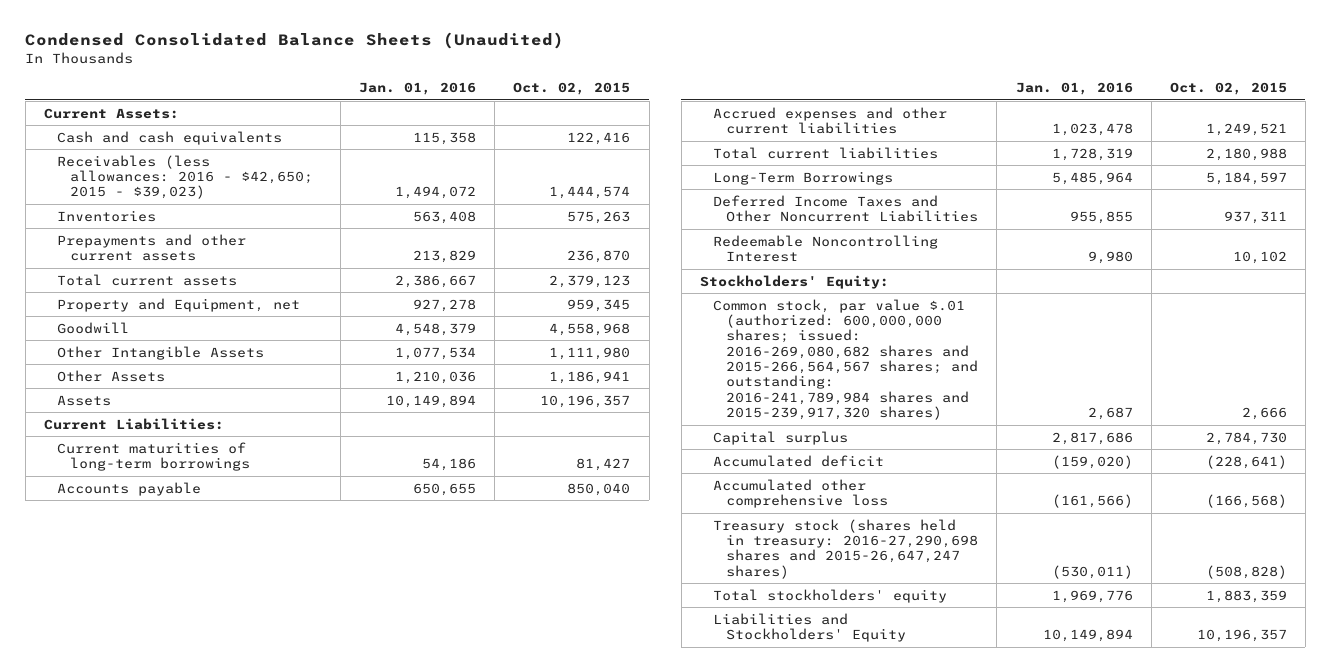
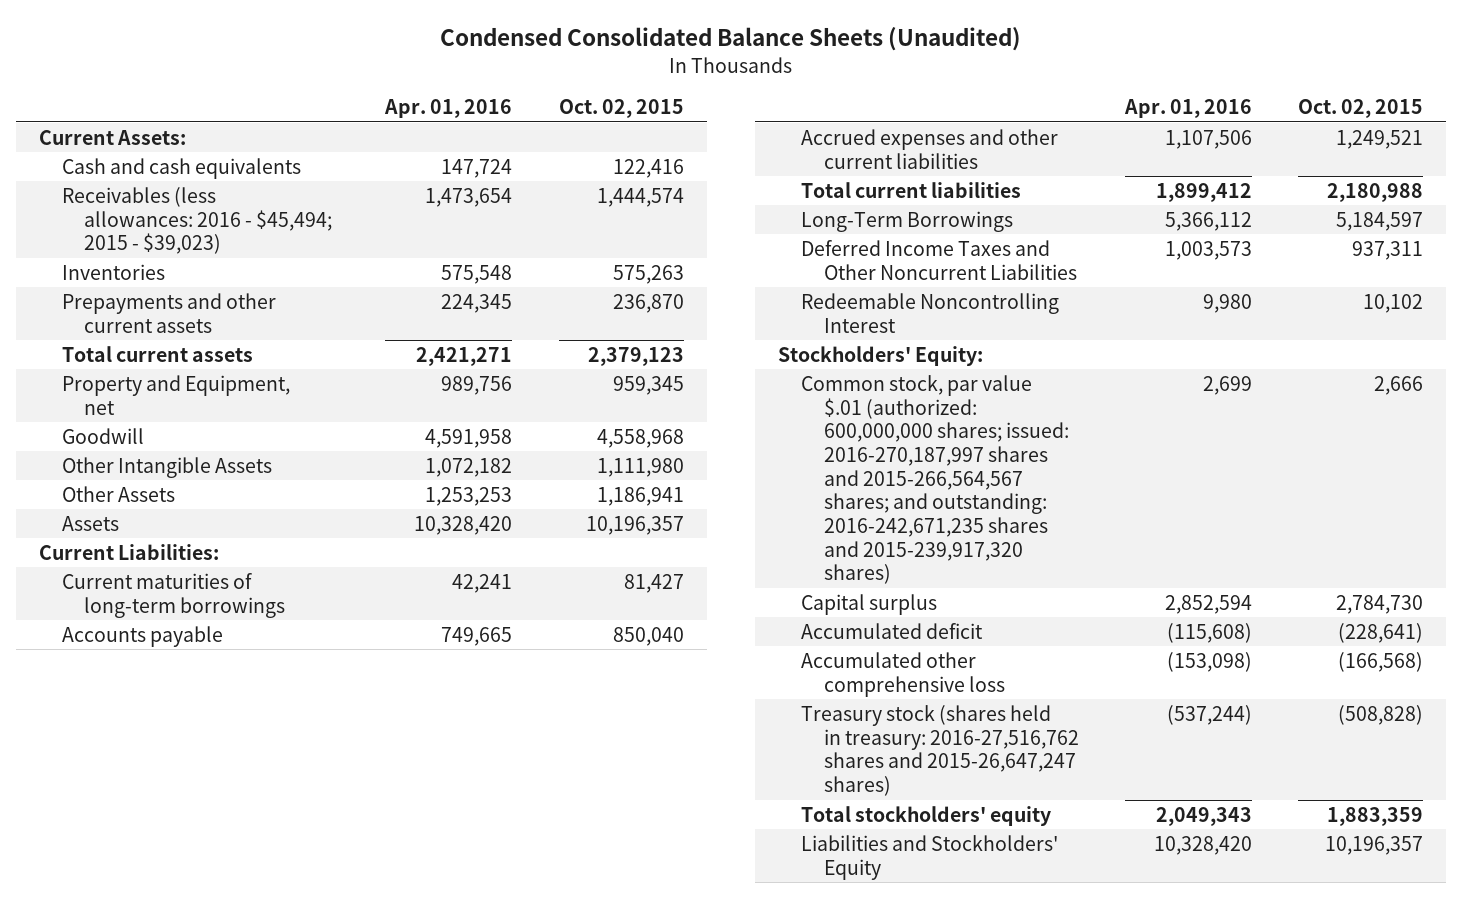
[359,82,477,96] Jan. 01, 2016 -> none
none -> [384,99,513,119] Apr. 01, 2016
[56,154,313,200] Receivables (less allowances: 2016 - $42,650; 2015 - $39,023) -> [61,186,333,255] Receivables (less allowances: 2016 - $45,494; 2015 - $39,023)
[713,298,979,421] Common stock, par value $.01 (authorized: 600,000,000 shares; issued: 2016-269,080,682 shares and 2015-266,564,567 shares; and outstanding: 2016-241,789,984 shares and 2015-239,917,320 shares) -> [801,374,1069,585] Common stock, par value $.01 (authorized: 600,000,000 shares; issued: 2016-270,187,997 shares and 2015-266,564,567 shares; and outstanding: 2016-242,671,235 shares and 2015-239,917,320 shares)
[713,518,979,579] Treasury stock (shares held in treasury: 2016-27,290,698 shares and 2015-26,647,247 shares) -> [801,704,1079,796] Treasury stock (shares held in treasury: 2016-27,516,762 shares and 2015-26,647,247 shares)

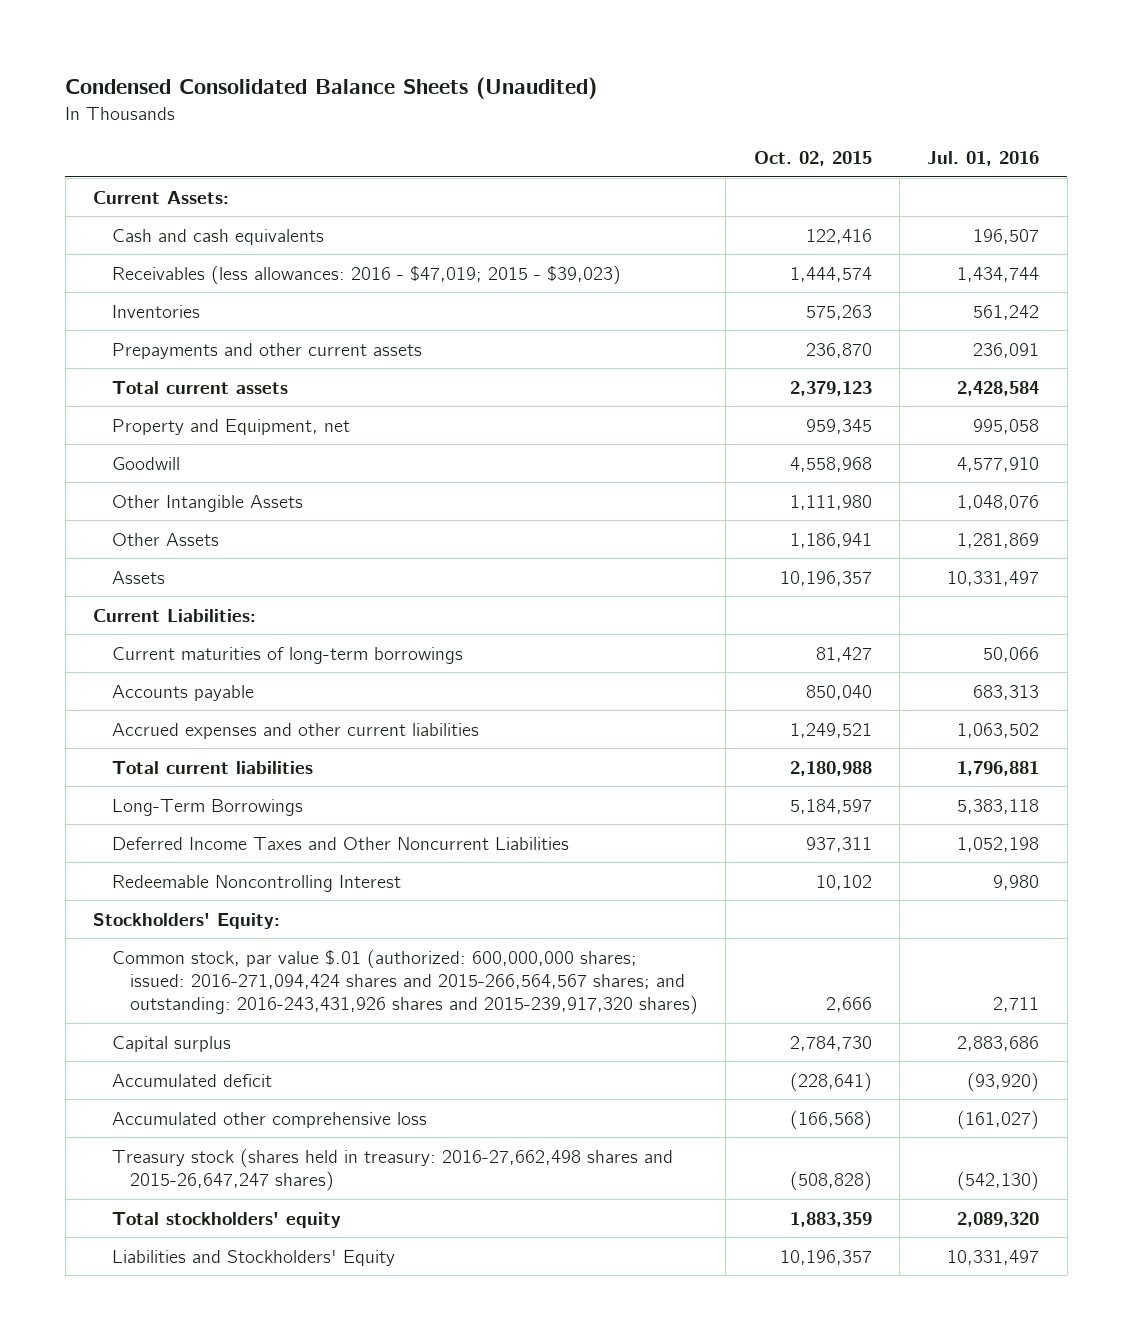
[384,99,513,119] Apr. 01, 2016 -> none
none -> [927,151,1040,167] Jul. 01, 2016
[61,186,333,255] Receivables (less allowances: 2016 - $45,494; 2015 - $39,023) -> [111,264,621,285] Receivables (less allowances: 2016 - $47,019; 2015 - $39,023)
[801,374,1069,585] Common stock, par value $.01 (authorized: 600,000,000 shares; issued: 2016-270,187,997 shares and 2015-266,564,567 shares; and outstanding: 2016-242,671,235 shares and 2015-239,917,320 shares) -> [111,948,698,1016] Common stock, par value $.01 (authorized: 600,000,000 shares; issued: 2016-271,094,424 shares and 2015-266,564,567 shares; and outstanding: 2016-243,431,926 shares and 2015-239,917,320 shares)
[801,704,1079,796] Treasury stock (shares held in treasury: 2016-27,516,762 shares and 2015-26,647,247 shares) -> [111,1147,673,1191] Treasury stock (shares held in treasury: 2016-27,662,498 shares and 2015-26,647,247 shares)

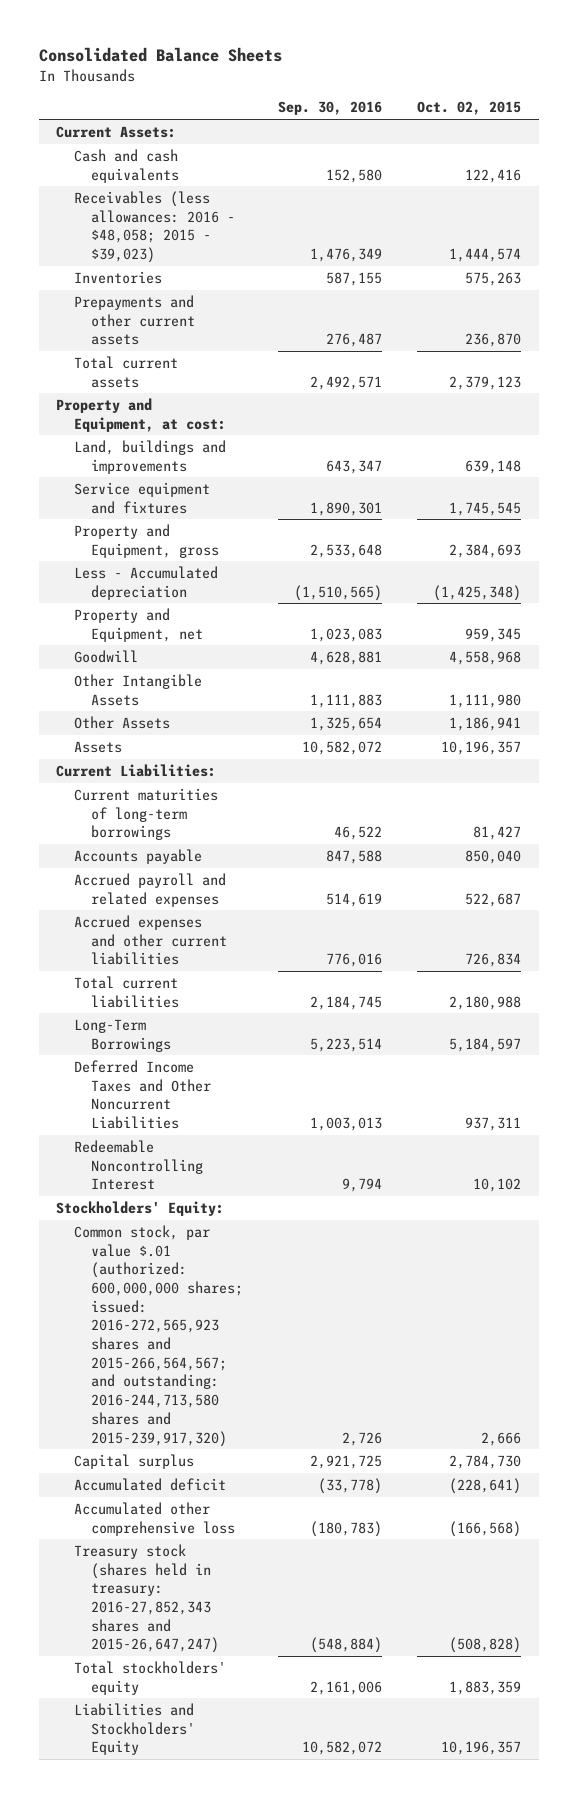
[65,77,598,100] Condensed Consolidated Balance Sheets (Unaudited) -> [38,47,282,63] Consolidated Balance Sheets
[927,151,1040,167] Jul. 01, 2016 -> none
none -> [277,101,382,116] Sep. 30, 2016
[111,264,621,285] Receivables (less allowances: 2016 - $47,019; 2015 - $39,023) -> [73,190,235,264] Receivables (less allowances: 2016 - $48,058; 2015 - $39,023)
none -> [56,397,226,432] Property and Equipment, at cost:
none -> [73,439,226,474] Land, buildings and improvements
none -> [73,481,210,514] Service equipment and fixtures
none -> [73,523,219,558] Property and Equipment, gross
none -> [73,565,218,600] Less - Accumulated depreciation
none -> [73,872,226,907] Accrued payroll and related expenses
[789,722,872,738] 1,249,521 -> [465,953,522,968] 726,834
[111,948,698,1016] Common stock, par value $.01 (authorized: 600,000,000 shares; issued: 2016-271,094,424 shares and 2015-266,564,567 shares; and outstanding: 2016-243,431,926 shares and 2015-239,917,320 shares) -> [73,1224,243,1447] Common stock, par value $.01 (authorized: 600,000,000 shares; issued: 2016-272,565,923 shares and 2015-266,564,567; and outstanding: 2016-244,713,580 shares and 2015-239,917,320)
[111,1147,673,1191] Treasury stock (shares held in treasury: 2016-27,662,498 shares and 2015-26,647,247 shares) -> [73,1543,219,1654] Treasury stock (shares held in treasury: 2016-27,852,343 shares and 2015-26,647,247)

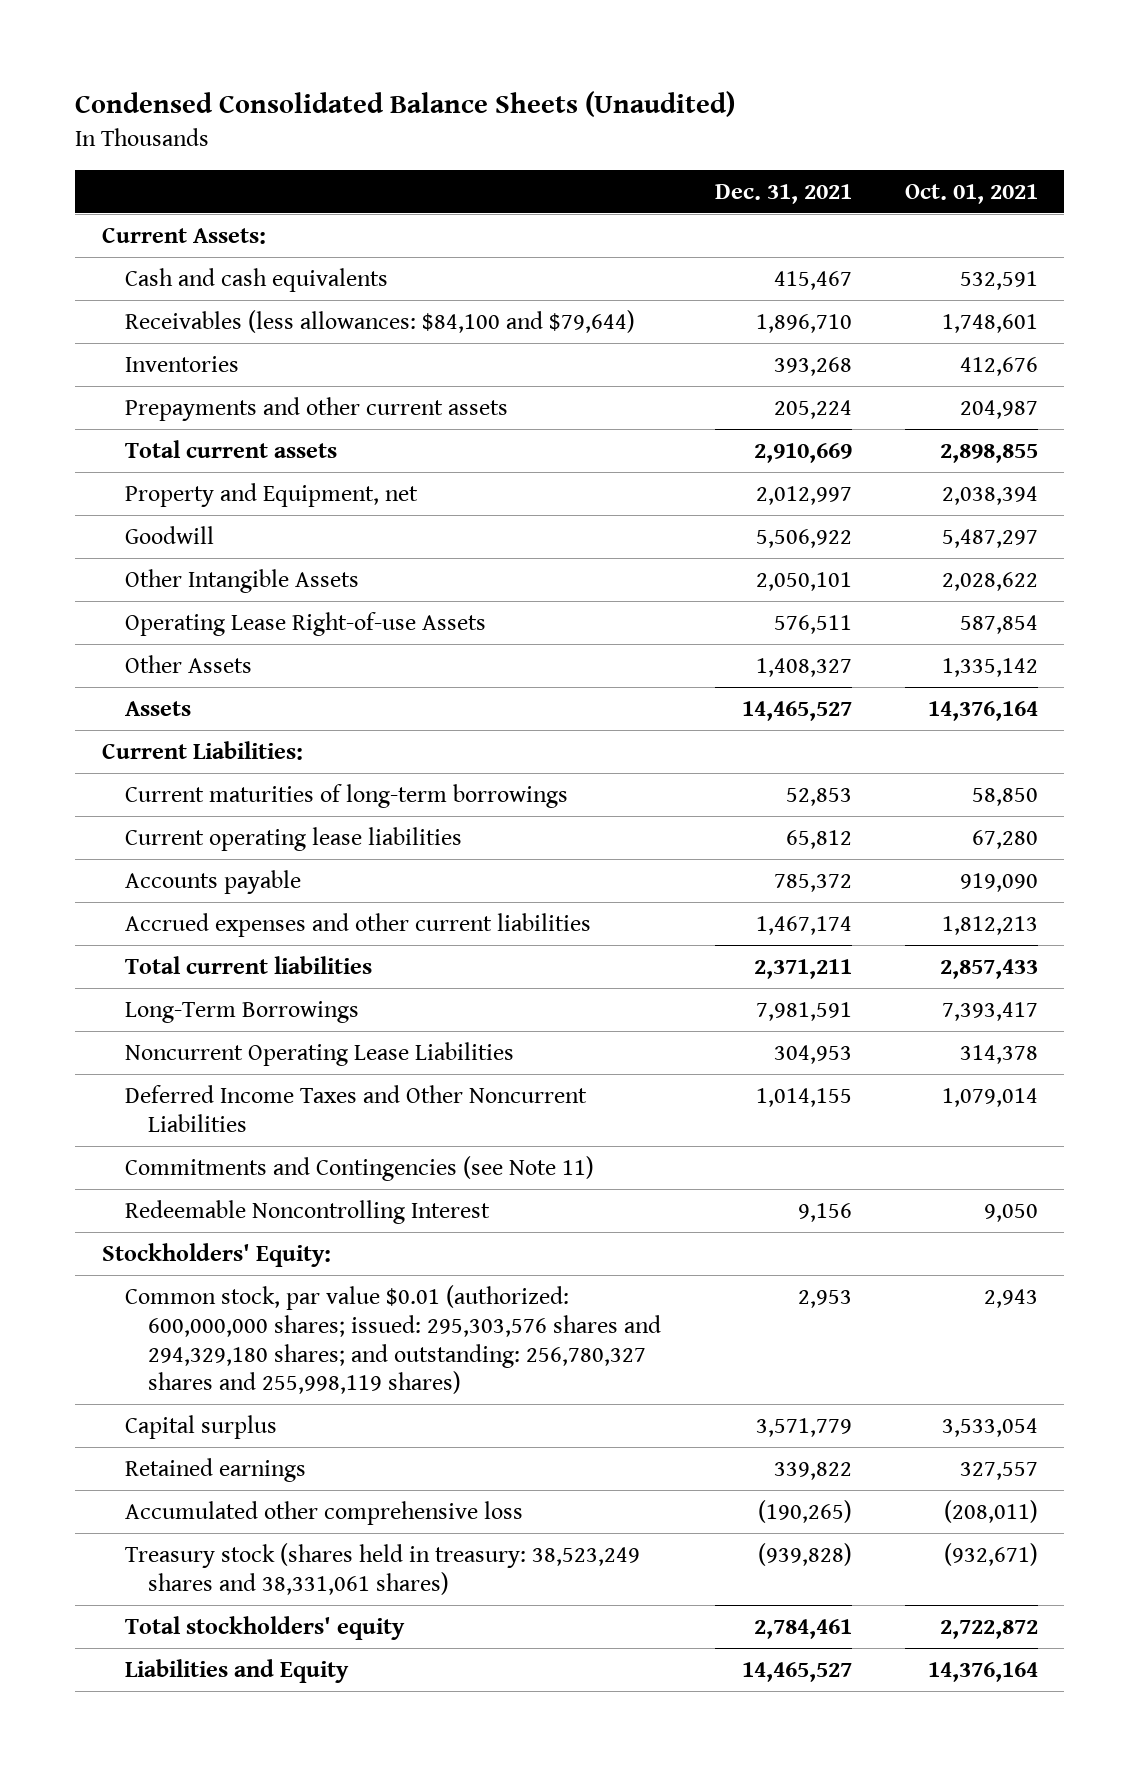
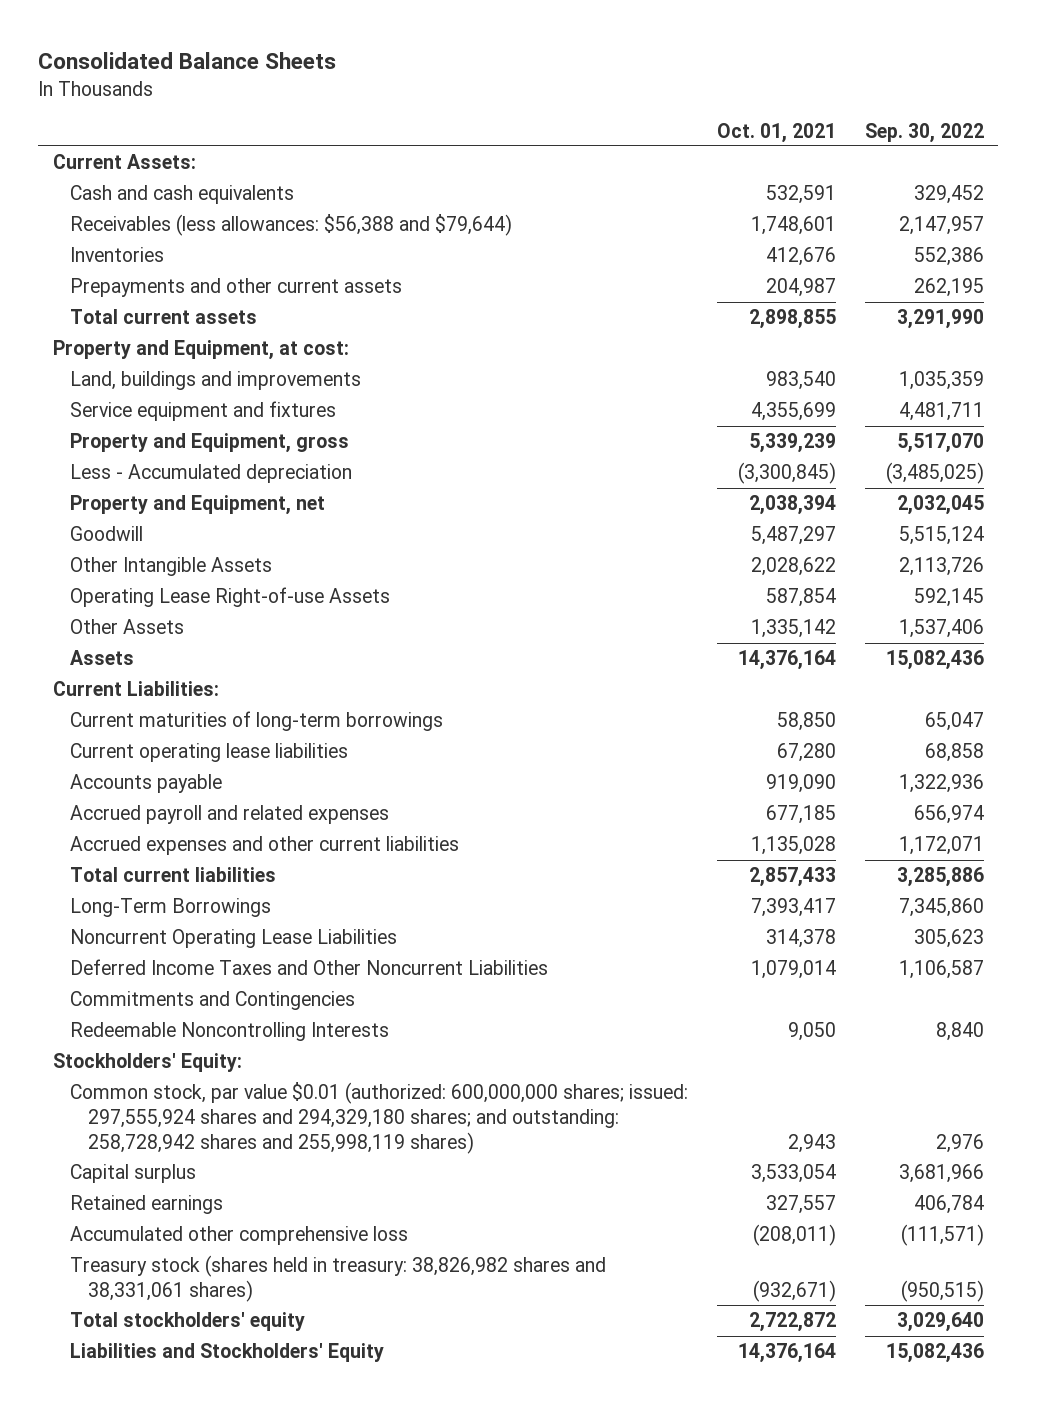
[75,90,736,117] Condensed Consolidated Balance Sheets (Unaudited) -> [38,51,337,69] Consolidated Balance Sheets
[714,183,852,204] Dec. 31, 2021 -> none
none -> [864,122,984,143] Sep. 30, 2022
[125,310,636,334] Receivables (less allowances: $84,100 and $79,644) -> [70,214,513,237] Receivables (less allowances: $56,388 and $79,644)
none -> [52,340,349,361] Property and Equipment, at cost:
none -> [70,371,362,391] Land, buildings and improvements
none -> [70,401,337,422] Service equipment and fixtures
none -> [70,433,350,454] Property and Equipment, gross
none -> [70,464,353,484] Less - Accumulated depreciation
none -> [70,805,390,825] Accrued payroll and related expenses
[941,916,1038,936] 1,812,213 -> [751,836,837,856] 1,135,028
[125,1156,595,1182] Commitments and Contingencies (see Note 11) -> [70,991,356,1011] Commitments and Contingencies
[125,1200,491,1225] Redeemable Noncontrolling Interest -> [70,1022,390,1042] Redeemable Noncontrolling Interests
[125,1285,662,1395] Common stock, par value $0.01 (authorized: 600,000,000 shares; issued: 295,303,576 shares and 294,329,180 shares; and outstanding: 256,780,327 shares and 255,998,119 shares) -> [70,1082,689,1154] Common stock, par value $0.01 (authorized: 600,000,000 shares; issued: 297,555,924 shares and 294,329,180 shares; and outstanding: 258,728,942 shares and 255,998,119 shares)
[125,1543,641,1595] Treasury stock (shares held in treasury: 38,523,249 shares and 38,331,061 shares) -> [70,1255,607,1303] Treasury stock (shares held in treasury: 38,826,982 shares and 38,331,061 shares)
[125,1659,350,1684] Liabilities and Equity -> [70,1343,385,1363] Liabilities and Stockholders' Equity

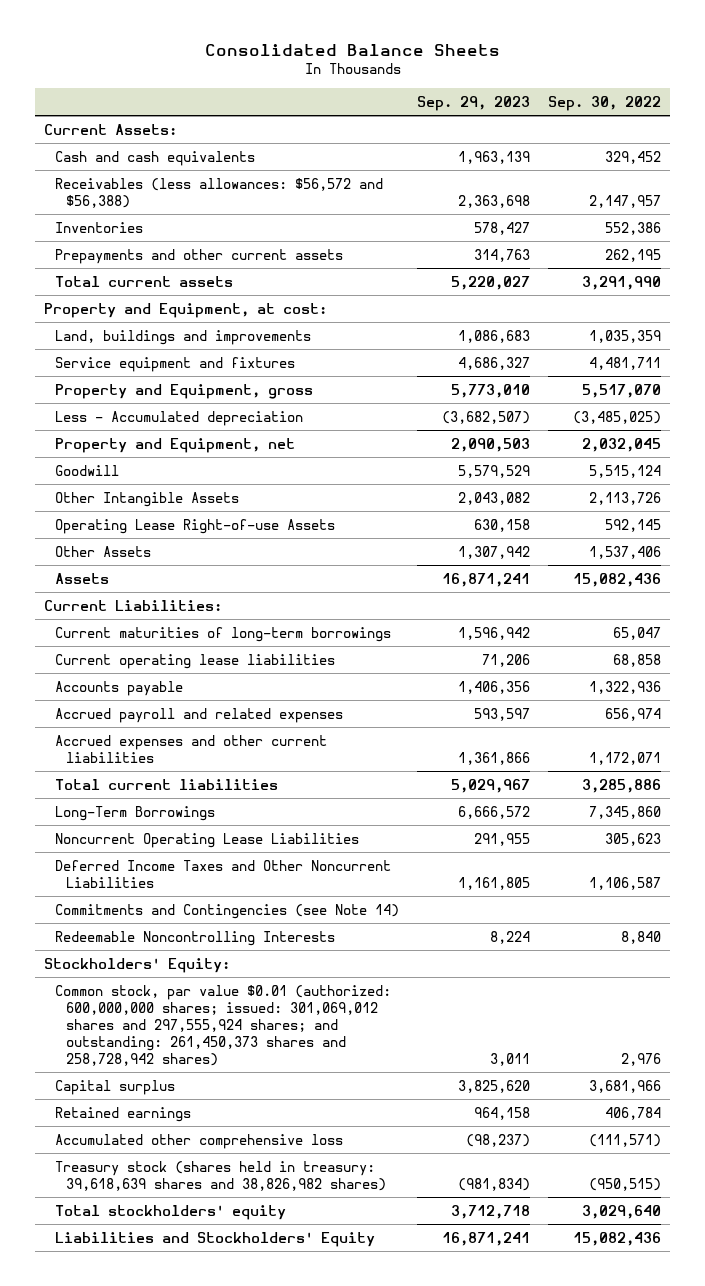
[717,122,837,143] Oct. 01, 2021 -> none
none -> [416,95,530,111] Sep. 29, 2023
[70,214,513,237] Receivables (less allowances: $56,388 and $79,644) -> [54,177,383,208] Receivables (less allowances: $56,572 and $56,388)
[70,991,356,1011] Commitments and Contingencies -> [54,903,399,919] Commitments and Contingencies (see Note 14)
[70,1082,689,1154] Common stock, par value $0.01 (authorized: 600,000,000 shares; issued: 297,555,924 shares and 294,329,180 shares; and outstanding: 258,728,942 shares and 255,998,119 shares) -> [54,984,391,1066] Common stock, par value $0.01 (authorized: 600,000,000 shares; issued: 301,069,012 shares and 297,555,924 shares; and outstanding: 261,450,373 shares and 258,728,942 shares)
[70,1255,607,1303] Treasury stock (shares held in treasury: 38,826,982 shares and 38,331,061 shares) -> [54,1160,386,1191] Treasury stock (shares held in treasury: 39,618,639 shares and 38,826,982 shares)

